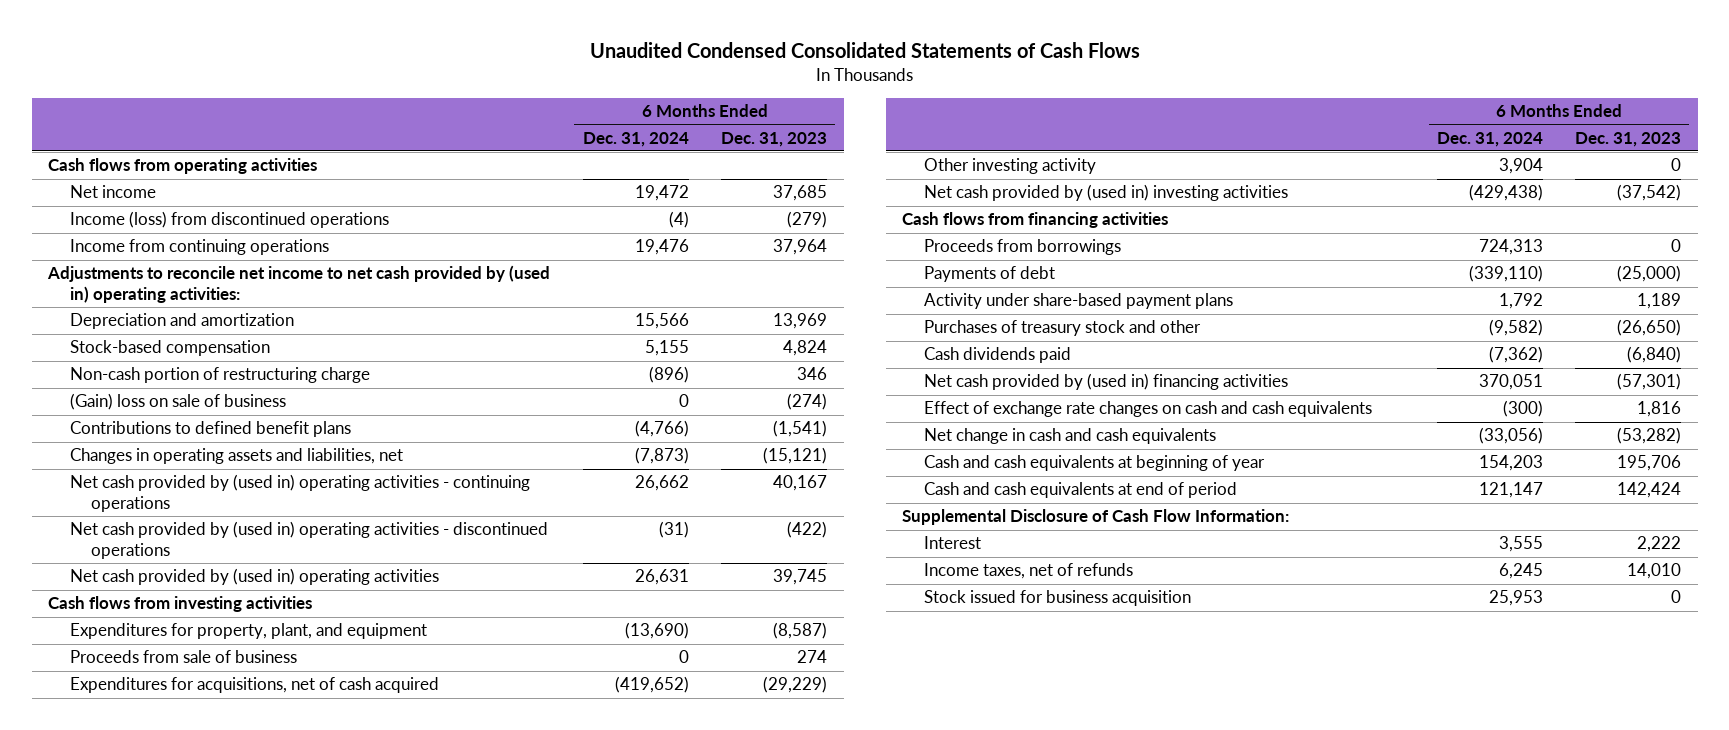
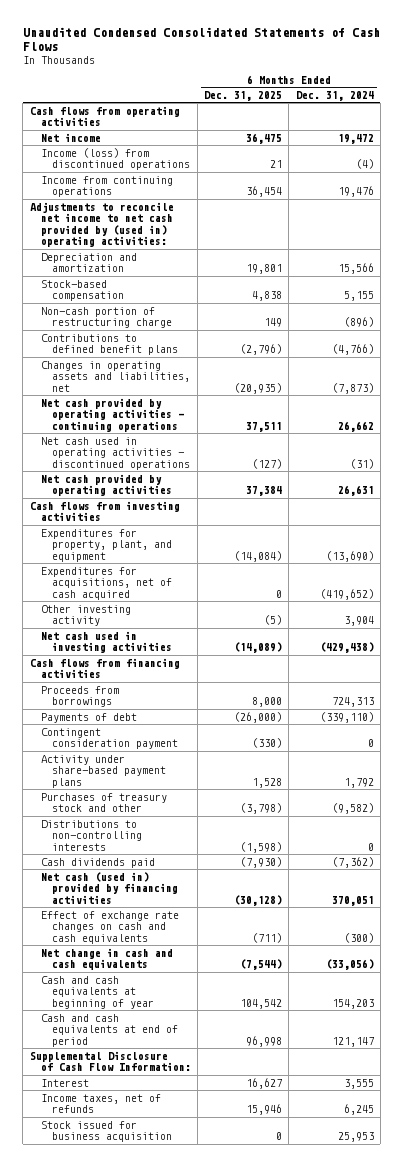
[721,131,828,147] Dec. 31, 2023 -> none
none -> [204,91,283,102] Dec. 31, 2025
[69,393,286,411] (Gain) loss on sale of business -> none
[69,474,530,512] Net cash provided by (used in) operating activities - continuing operations -> [40,397,185,432] Net cash provided by operating activities - continuing operations
[69,521,548,559] Net cash provided by (used in) operating activities - discontinued operations -> [40,436,191,470] Net cash used in operating activities - discontinued operations
[69,568,439,586] Net cash provided by (used in) operating activities -> [40,473,173,497] Net cash provided by operating activities
[69,650,297,664] Proceeds from sale of business -> none
[923,184,1288,202] Net cash provided by (used in) investing activities -> [40,630,173,654] Net cash used in investing activities
none -> [40,727,179,750] Contingent consideration payment
none -> [40,819,143,851] Distributions to non-controlling interests
[923,373,1288,391] Net cash provided by (used in) financing activities -> [40,871,179,904] Net cash (used in) provided by financing activities

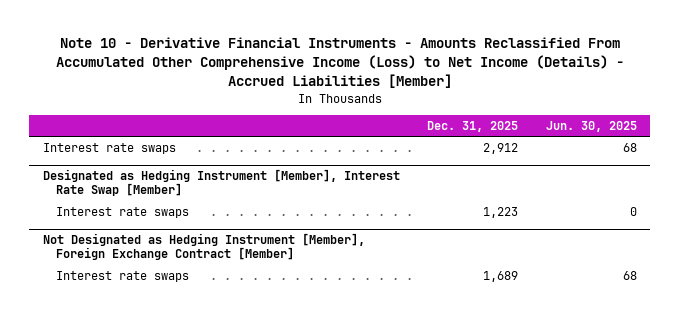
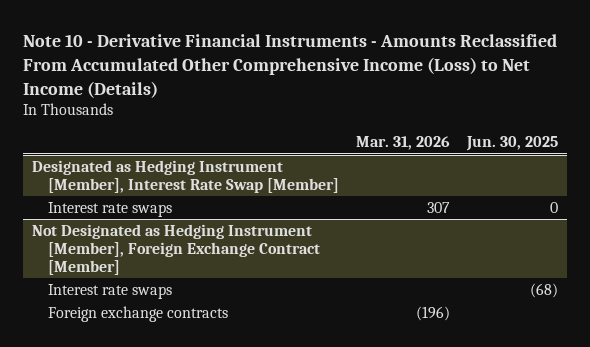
[55,37,624,89] Note 10 - Derivative Financial Instruments - Amounts Reclassified From Accumulated Other Comprehensive Income (Loss) to Net Income (Details) - Accrued Liabilities [Member] -> [23,33,558,98] Note 10 - Derivative Financial Instruments - Amounts Reclassified From Accumulated Other Comprehensive Income (Loss) to Net Income (Details)
[427,121,519,133] Dec. 31, 2025 -> none
none -> [356,136,451,151] Mar. 31, 2026
[42,143,176,155] Interest rate swaps -> none
[622,271,637,281] 68 -> [530,282,559,298] (68)
none -> [48,305,229,322] Foreign exchange contracts

